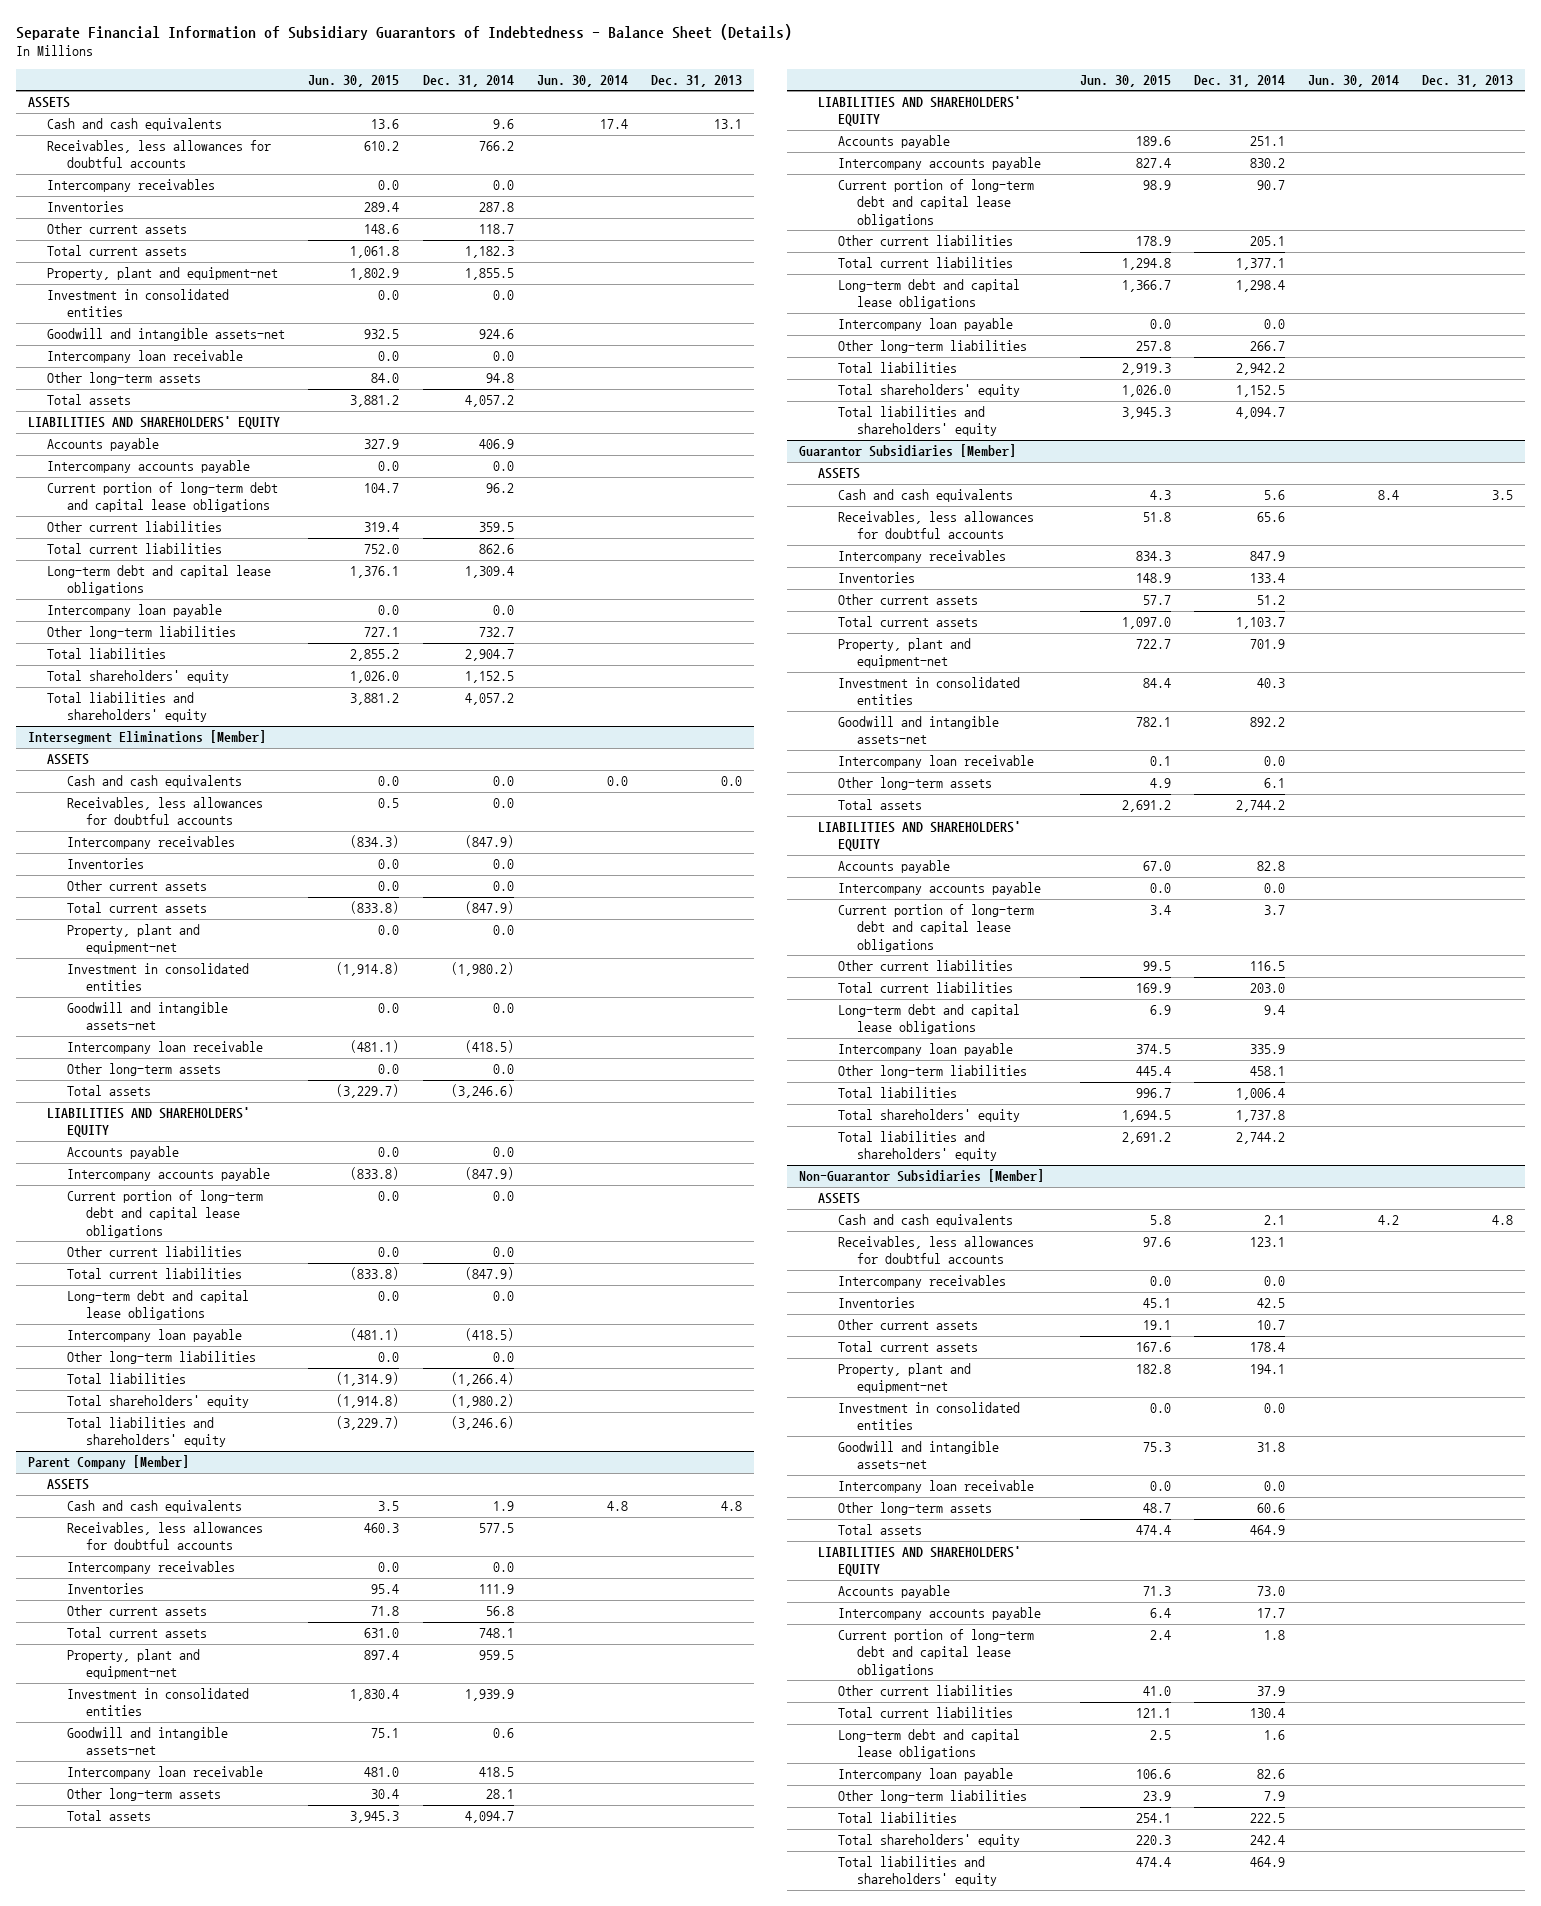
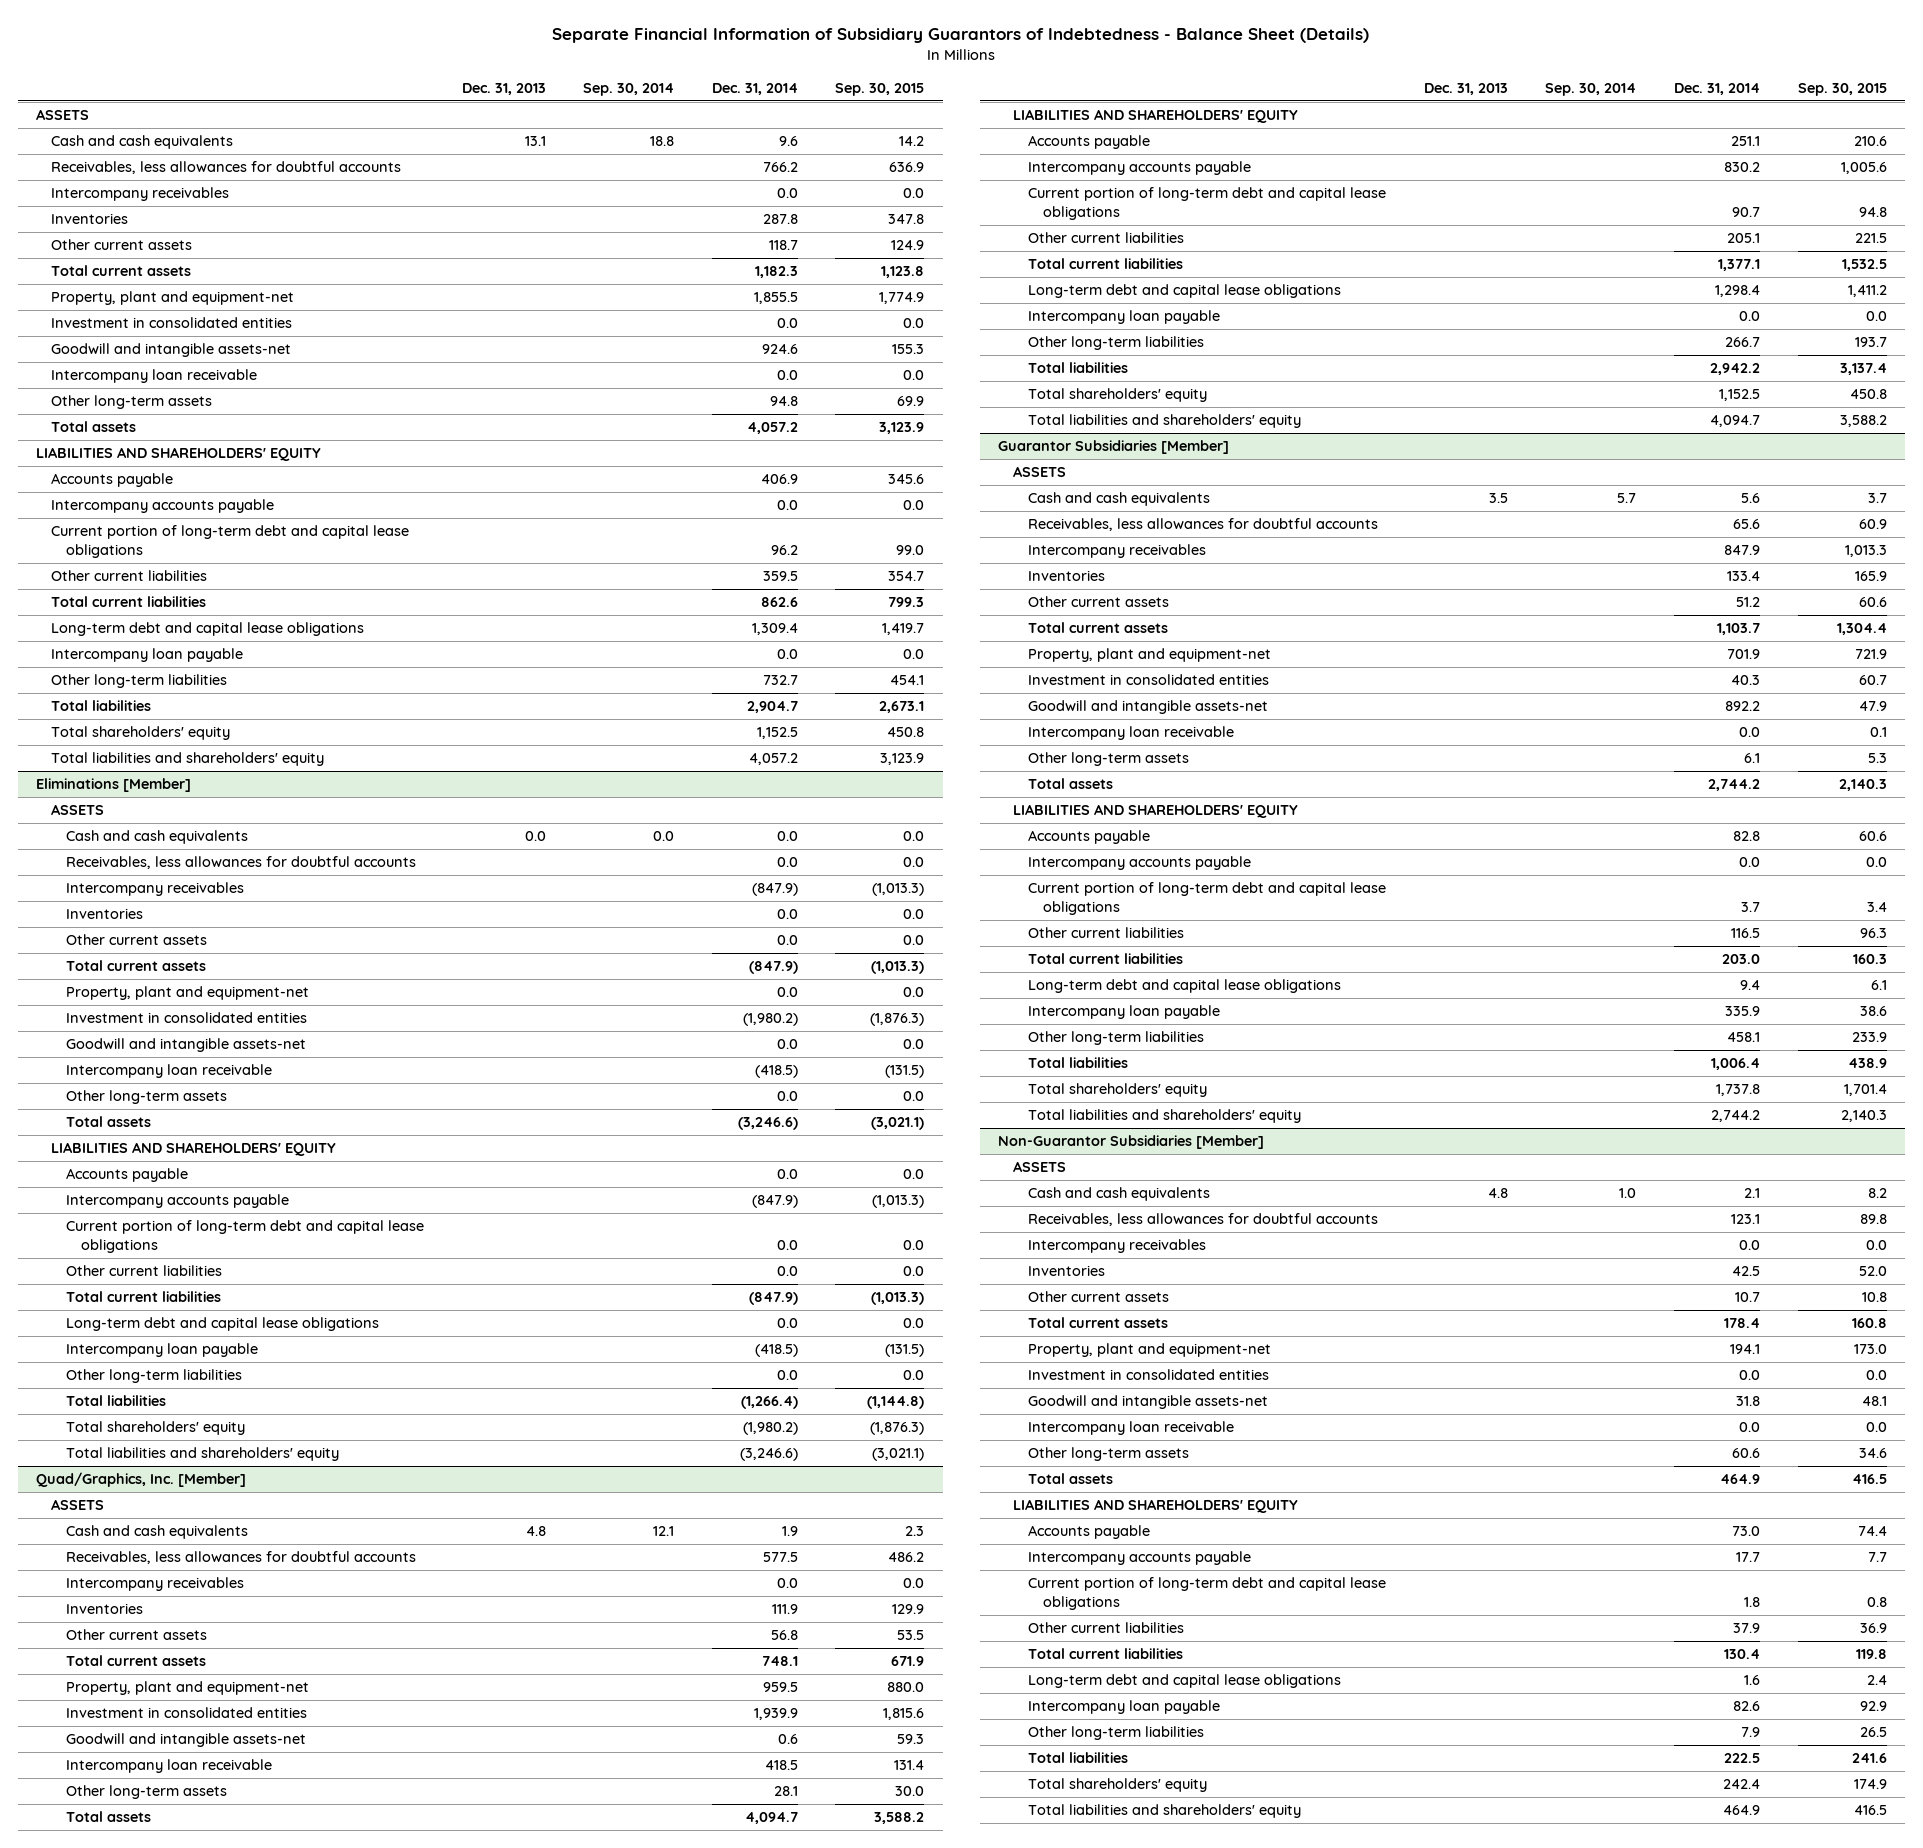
[308,74,400,87] Jun. 30, 2015 -> none
[536,74,628,87] Jun. 30, 2014 -> none
none -> [583,82,675,96] Sep. 30, 2014
none -> [835,82,925,96] Sep. 30, 2015
[27,730,266,745] Intersegment Eliminations [Member] -> [36,778,192,793] Eliminations [Member]
[27,1455,189,1470] Parent Company [Member] -> [36,1472,247,1488] Quad/Graphics, Inc. [Member]

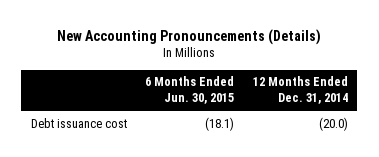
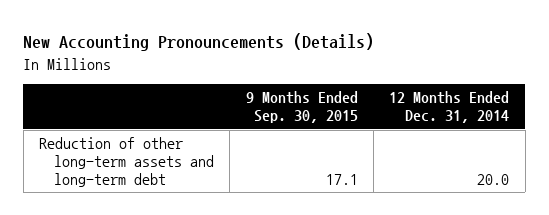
[145,76,235,105] 6 Months Ended Jun. 30, 2015 -> none
none -> [245,91,358,124] 9 Months Ended Sep. 30, 2015
[30,117,127,128] Debt issuance cost -> none
none -> [39,137,214,188] Reduction of other long-term assets and long-term debt

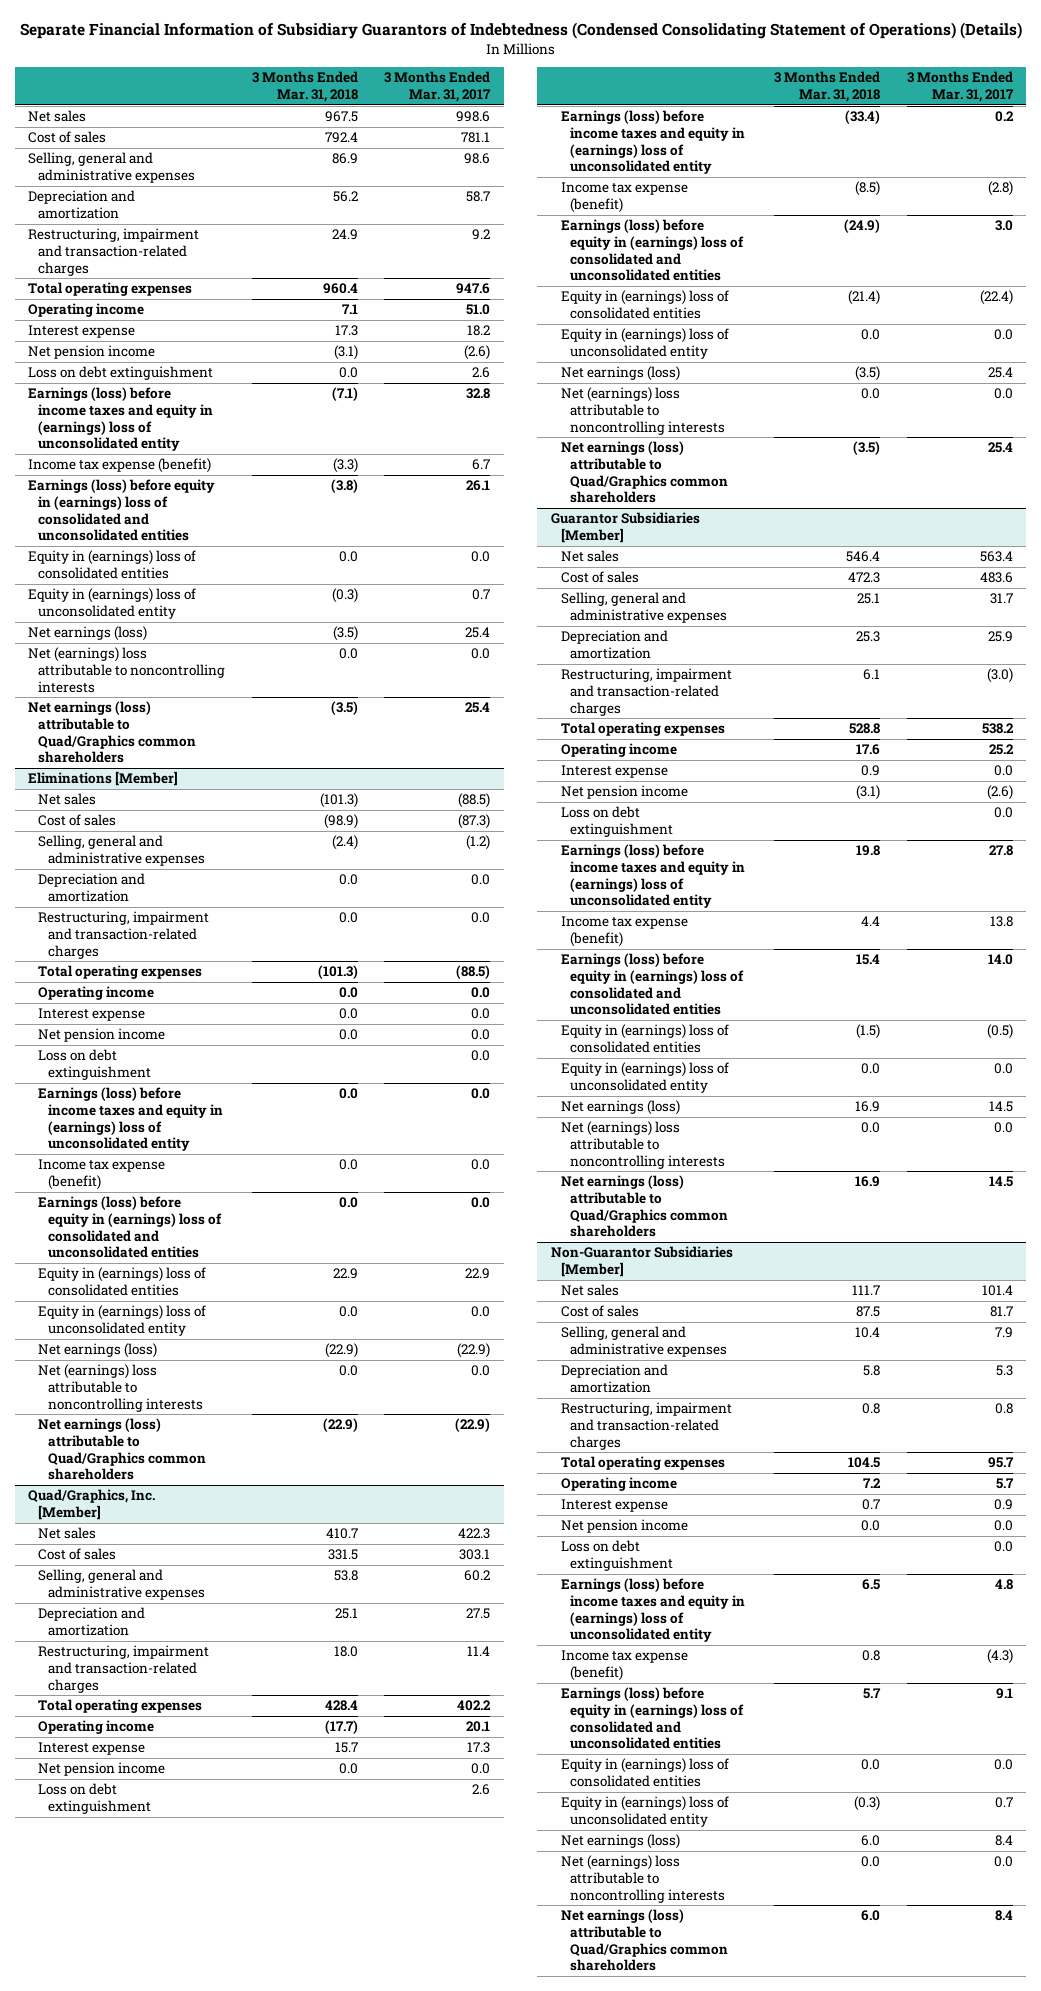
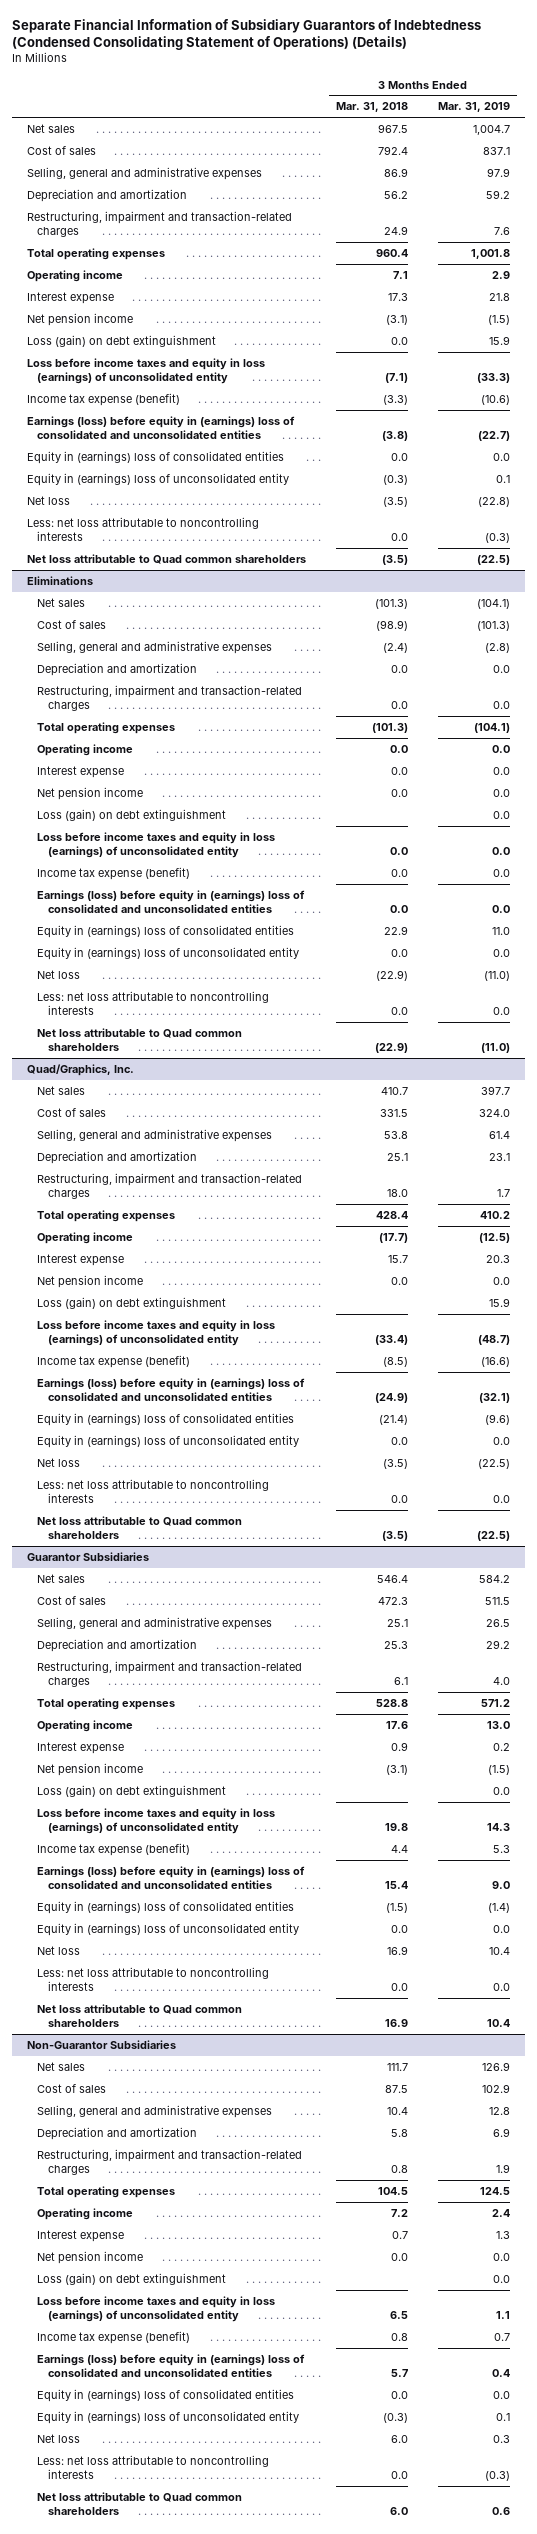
[384,71,492,102] 3 Months Ended Mar. 31, 2017 -> none
none -> [437,102,510,113] Mar. 31, 2019
[28,366,214,381] Loss on debt extinguishment -> [27,335,217,348] Loss (gain) on debt extinguishment
[28,387,213,452] Earnings (loss) before income taxes and equity in (earnings) loss of unconsolidated entity -> [27,358,266,385] Loss before income taxes and equity in loss (earnings) of unconsolidated entity
[28,626,148,642] Net earnings (loss) -> [27,496,71,506] Net loss
[28,647,225,693] Net (earnings) loss attributable to noncontrolling interests -> [27,517,260,542] Less: net loss attributable to noncontrolling interests
[28,701,196,764] Net earnings (loss) attributable to Quad/Graphics common shareholders -> [27,554,307,565] Net loss attributable to Quad common shareholders
[28,771,179,787] Eliminations [Member] -> [27,576,94,586] Eliminations
[37,1049,151,1080] Loss on debt extinguishment -> [37,809,227,822] Loss (gain) on debt extinguishment
[37,1087,223,1152] Earnings (loss) before income taxes and equity in (earnings) loss of unconsolidated entity -> [37,832,276,859] Loss before income taxes and equity in loss (earnings) of unconsolidated entity
[37,1343,157,1359] Net earnings (loss) -> [37,970,81,980] Net loss
[37,1364,203,1412] Net (earnings) loss attributable to noncontrolling interests -> [37,991,270,1016] Less: net loss attributable to noncontrolling interests
[37,1418,206,1481] Net earnings (loss) attributable to Quad/Graphics common shareholders -> [37,1028,243,1052] Net loss attributable to Quad common shareholders
[28,1489,156,1520] Quad/Graphics, Inc. [Member] -> [27,1064,135,1077] Quad/Graphics, Inc.
[37,1783,151,1814] Loss on debt extinguishment -> [37,1297,227,1310] Loss (gain) on debt extinguishment
[560,110,746,175] Earnings (loss) before income taxes and equity in (earnings) loss of unconsolidated entity -> [37,1320,276,1347] Loss before income taxes and equity in loss (earnings) of unconsolidated entity
[560,366,680,382] Net earnings (loss) -> [37,1458,81,1468] Net loss
[560,387,726,435] Net (earnings) loss attributable to noncontrolling interests -> [37,1479,270,1504] Less: net loss attributable to noncontrolling interests
[560,441,729,504] Net earnings (loss) attributable to Quad/Graphics common shareholders -> [37,1516,243,1540] Net loss attributable to Quad common shareholders
[550,512,700,543] Guarantor Subsidiaries [Member] -> [27,1552,150,1562] Guarantor Subsidiaries
[560,806,674,837] Loss on debt extinguishment -> [37,1785,227,1798] Loss (gain) on debt extinguishment
[560,844,746,909] Earnings (loss) before income taxes and equity in (earnings) loss of unconsolidated entity -> [37,1808,276,1835] Loss before income taxes and equity in loss (earnings) of unconsolidated entity
[560,1100,680,1116] Net earnings (loss) -> [37,1946,81,1956] Net loss
[560,1121,726,1169] Net (earnings) loss attributable to noncontrolling interests -> [37,1967,270,1992] Less: net loss attributable to noncontrolling interests
[560,1175,729,1238] Net earnings (loss) attributable to Quad/Graphics common shareholders -> [37,2004,243,2028] Net loss attributable to Quad common shareholders
[550,1246,733,1277] Non-Guarantor Subsidiaries [Member] -> [27,2040,177,2050] Non-Guarantor Subsidiaries
[560,1540,674,1571] Loss on debt extinguishment -> [37,2273,227,2286] Loss (gain) on debt extinguishment
[560,1578,746,1643] Earnings (loss) before income taxes and equity in (earnings) loss of unconsolidated entity -> [37,2296,276,2323] Loss before income taxes and equity in loss (earnings) of unconsolidated entity
[560,1834,680,1850] Net earnings (loss) -> [37,2434,81,2444] Net loss
[560,1855,726,1903] Net (earnings) loss attributable to noncontrolling interests -> [37,2455,270,2480] Less: net loss attributable to noncontrolling interests
[560,1909,729,1972] Net earnings (loss) attributable to Quad/Graphics common shareholders -> [37,2492,243,2516] Net loss attributable to Quad common shareholders

